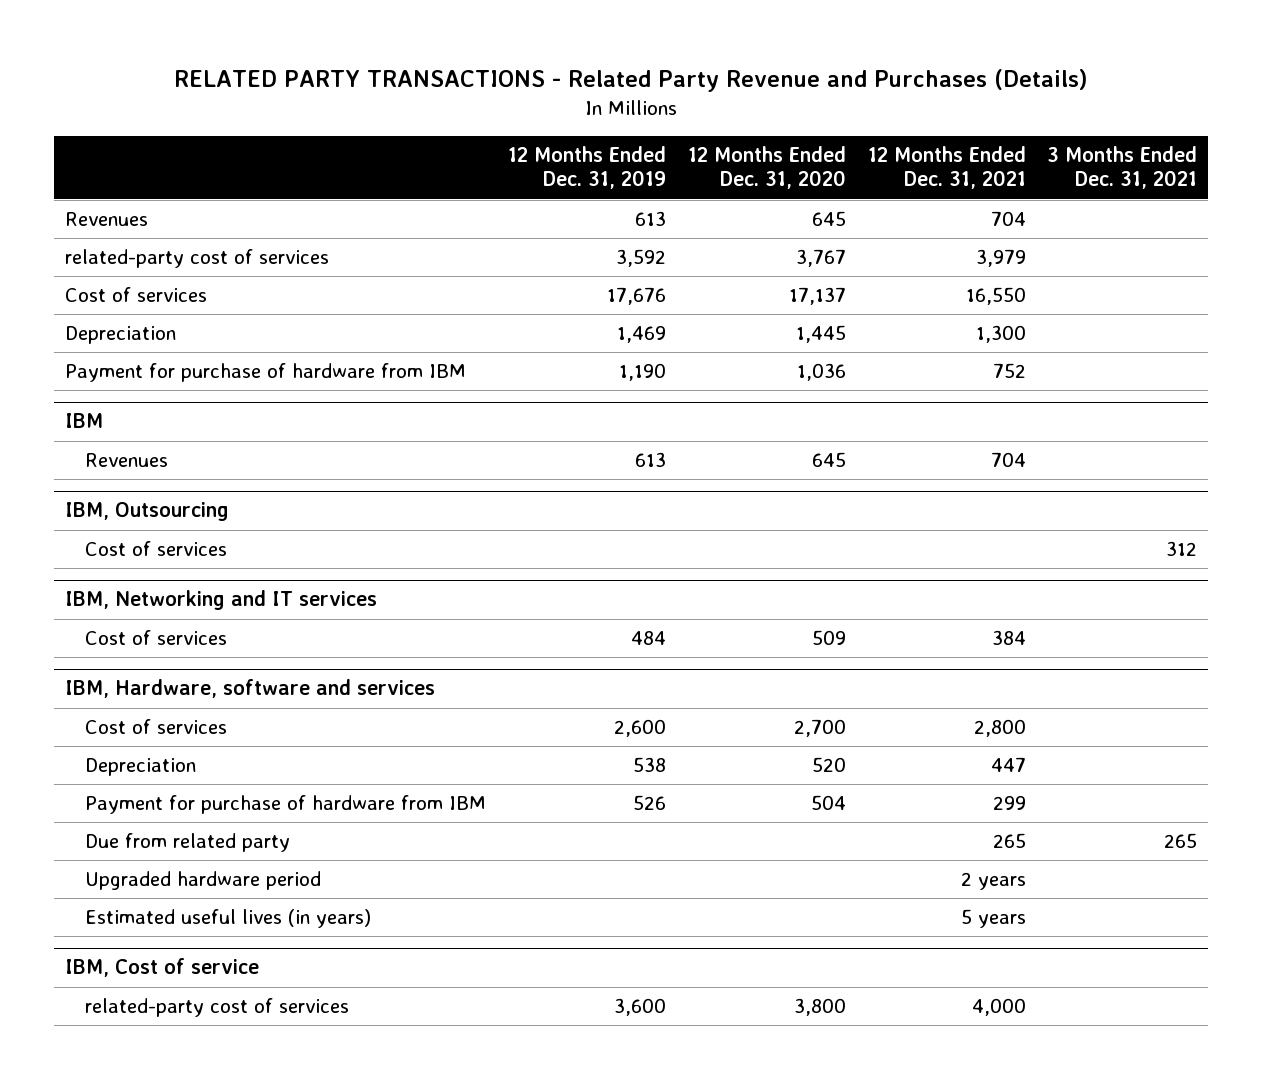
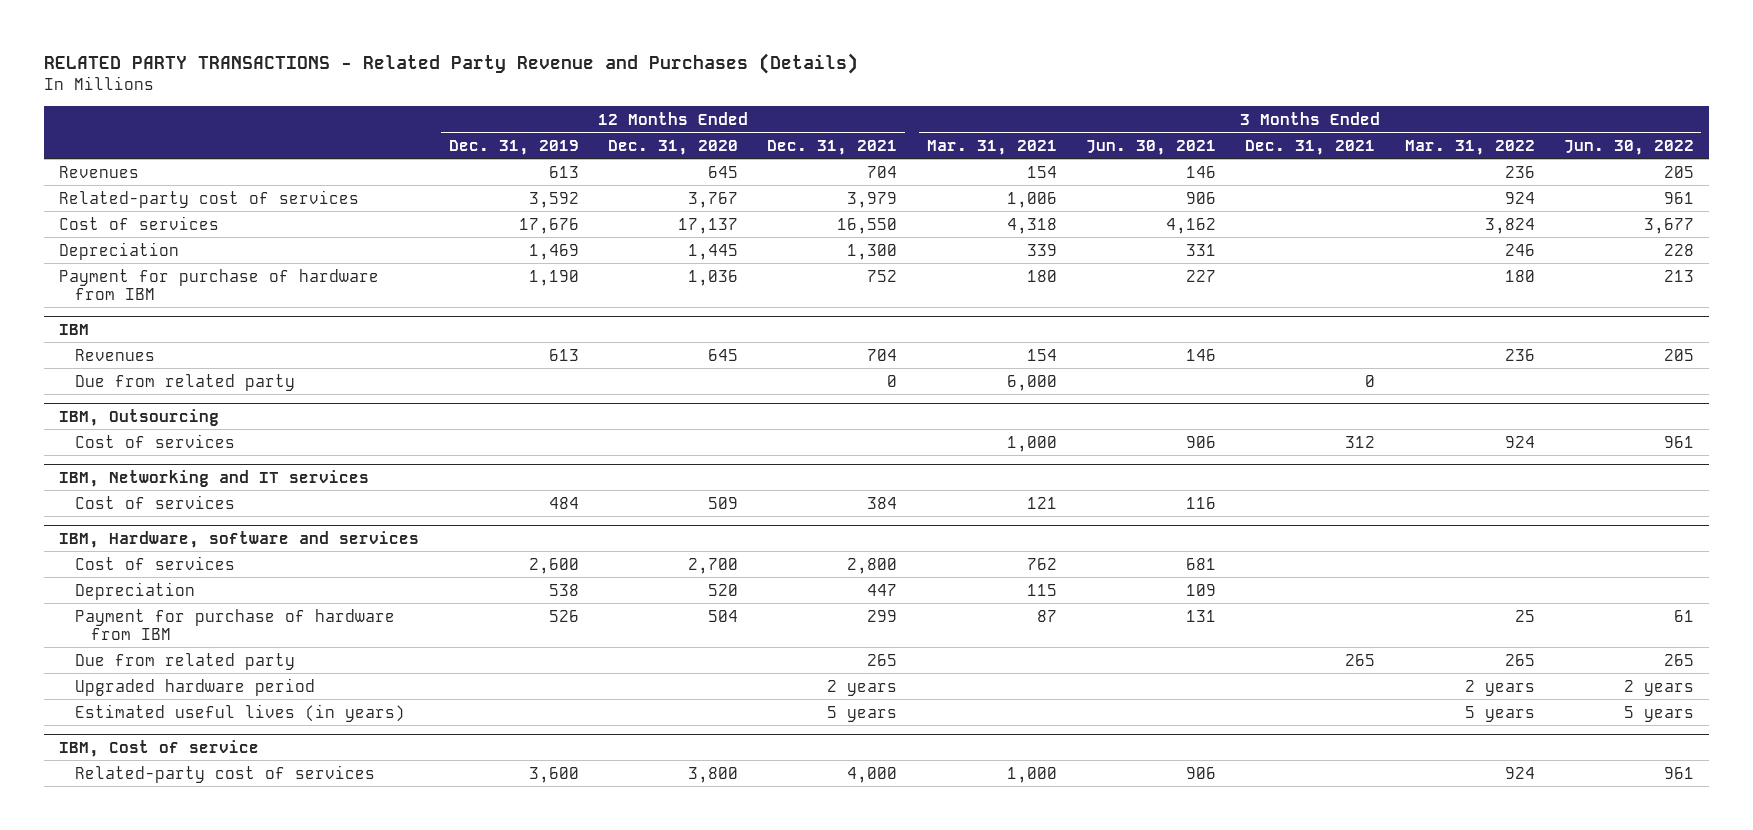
none -> [926,139,1057,155] Mar. 31, 2021
none -> [1085,139,1216,155] Jun. 30, 2021
none -> [1404,139,1535,155] Mar. 31, 2022
none -> [1563,139,1694,155] Jun. 30, 2022
[64,249,329,269] related-party cost of services -> [59,189,360,208] Related-party cost of services
none -> [74,373,295,391] Due from related party
[85,998,350,1018] related-party cost of services -> [74,764,375,783] Related-party cost of services

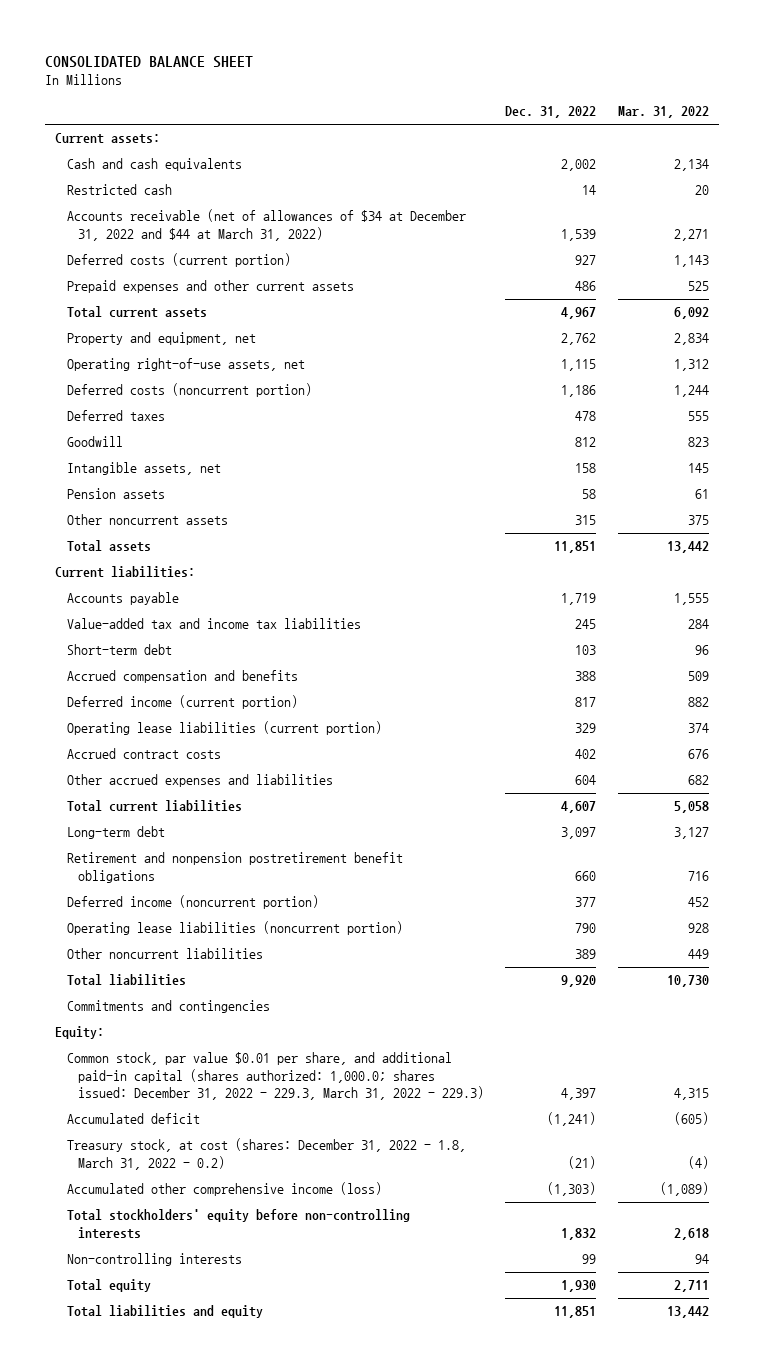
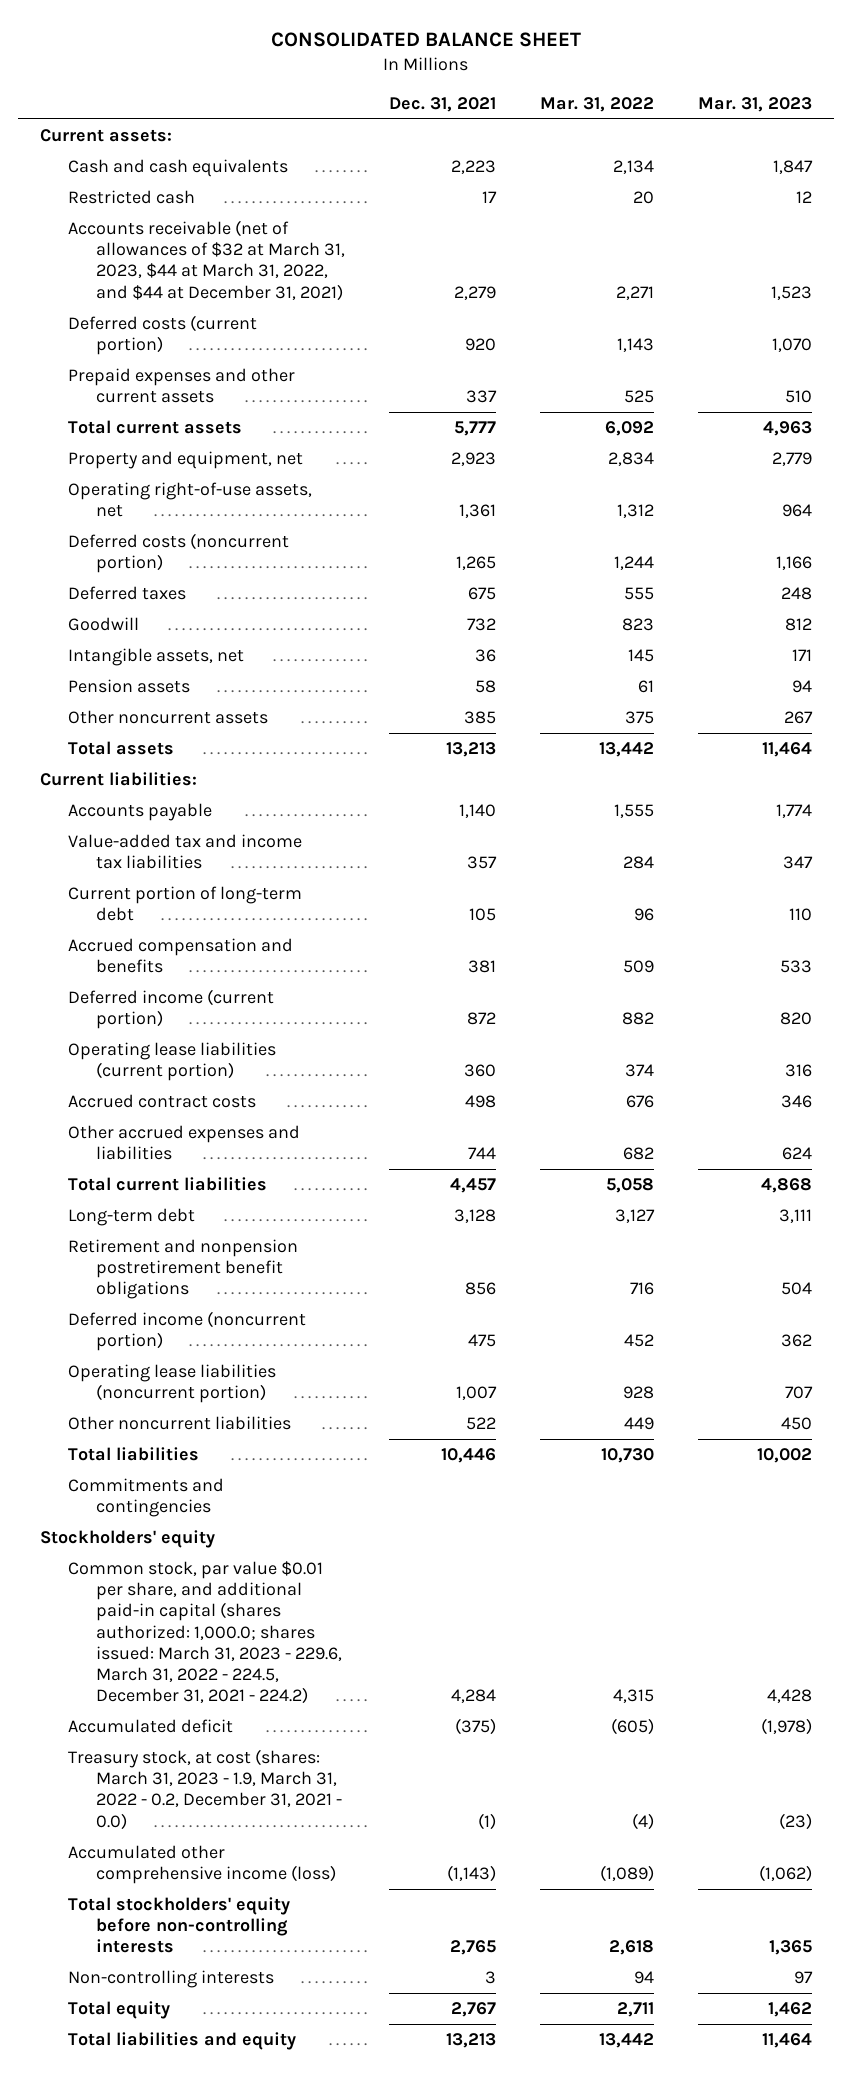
[505,106,597,119] Dec. 31, 2022 -> none
none -> [389,97,497,113] Dec. 31, 2021
none -> [697,97,812,113] Mar. 31, 2023
[66,209,466,241] Accounts receivable (net of allowances of $34 at December 31, 2022 and $44 at March 31, 2022) -> [68,220,346,301] Accounts receivable (net of allowances of $32 at March 31, 2023, $44 at March 31, 2022, and $44 at December 31, 2021)
[66,644,172,656] Short-term debt -> none
none -> [68,886,303,922] Current portion of long-term debt
[55,1026,105,1040] Equity: -> [40,1530,216,1549] Stockholders' equity
[66,1052,485,1101] Common stock, par value $0.01 per share, and additional paid-in capital (shares authorized: 1,000.0; shares issued: December 31, 2022 - 229.3, March 31, 2022 - 229.3) -> [68,1561,343,1705] Common stock, par value $0.01 per share, and additional paid-in capital (shares authorized: 1,000.0; shares issued: March 31, 2023 - 229.6, March 31, 2022 - 224.5, December 31, 2021 - 224.2)
[66,1138,466,1170] Treasury stock, at cost (shares: December 31, 2022 - 1.8, March 31, 2022 - 0.2) -> [68,1749,343,1830] Treasury stock, at cost (shares: March 31, 2023 - 1.9, March 31, 2022 - 0.2, December 31, 2021 - 0.0)

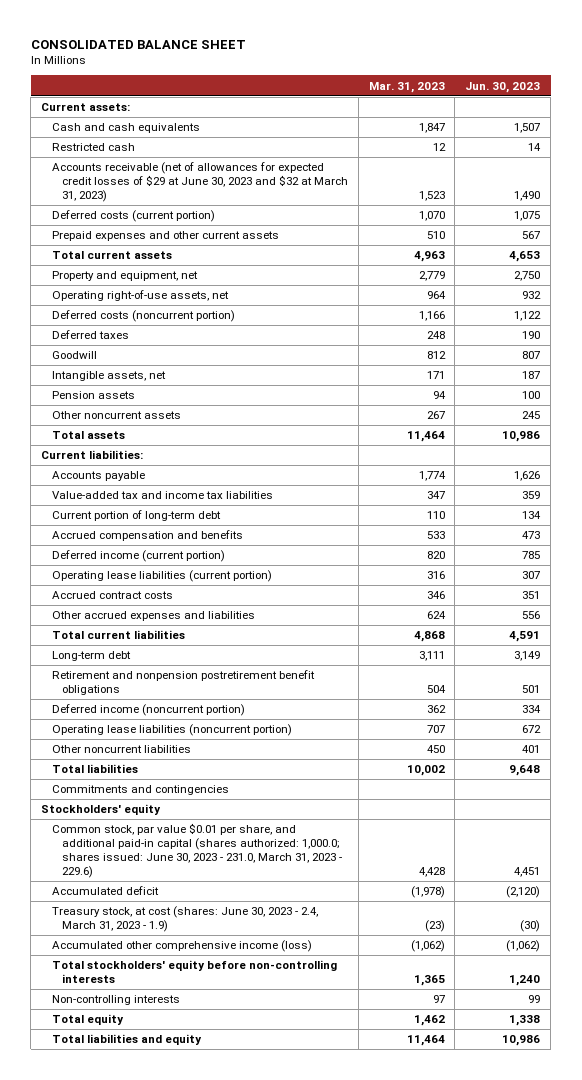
[389,97,497,113] Dec. 31, 2021 -> none
[539,97,654,113] Mar. 31, 2022 -> none
none -> [465,81,541,93] Jun. 30, 2023
[68,220,346,301] Accounts receivable (net of allowances of $32 at March 31, 2023, $44 at March 31, 2022, and $44 at December 31, 2021) -> [51,162,348,202] Accounts receivable (net of allowances for expected credit losses of $29 at June 30, 2023 and $32 at March 31, 2023)
[68,1561,343,1705] Common stock, par value $0.01 per share, and additional paid-in capital (shares authorized: 1,000.0; shares issued: March 31, 2023 - 229.6, March 31, 2022 - 224.5, December 31, 2021 - 224.2) -> [51,823,342,878] Common stock, par value $0.01 per share, and additional paid-in capital (shares authorized: 1,000.0; shares issued: June 30, 2023 - 231.0, March 31, 2023 - 229.6)
[68,1749,343,1830] Treasury stock, at cost (shares: March 31, 2023 - 1.9, March 31, 2022 - 0.2, December 31, 2021 - 0.0) -> [51,906,318,932] Treasury stock, at cost (shares: June 30, 2023 - 2.4, March 31, 2023 - 1.9)

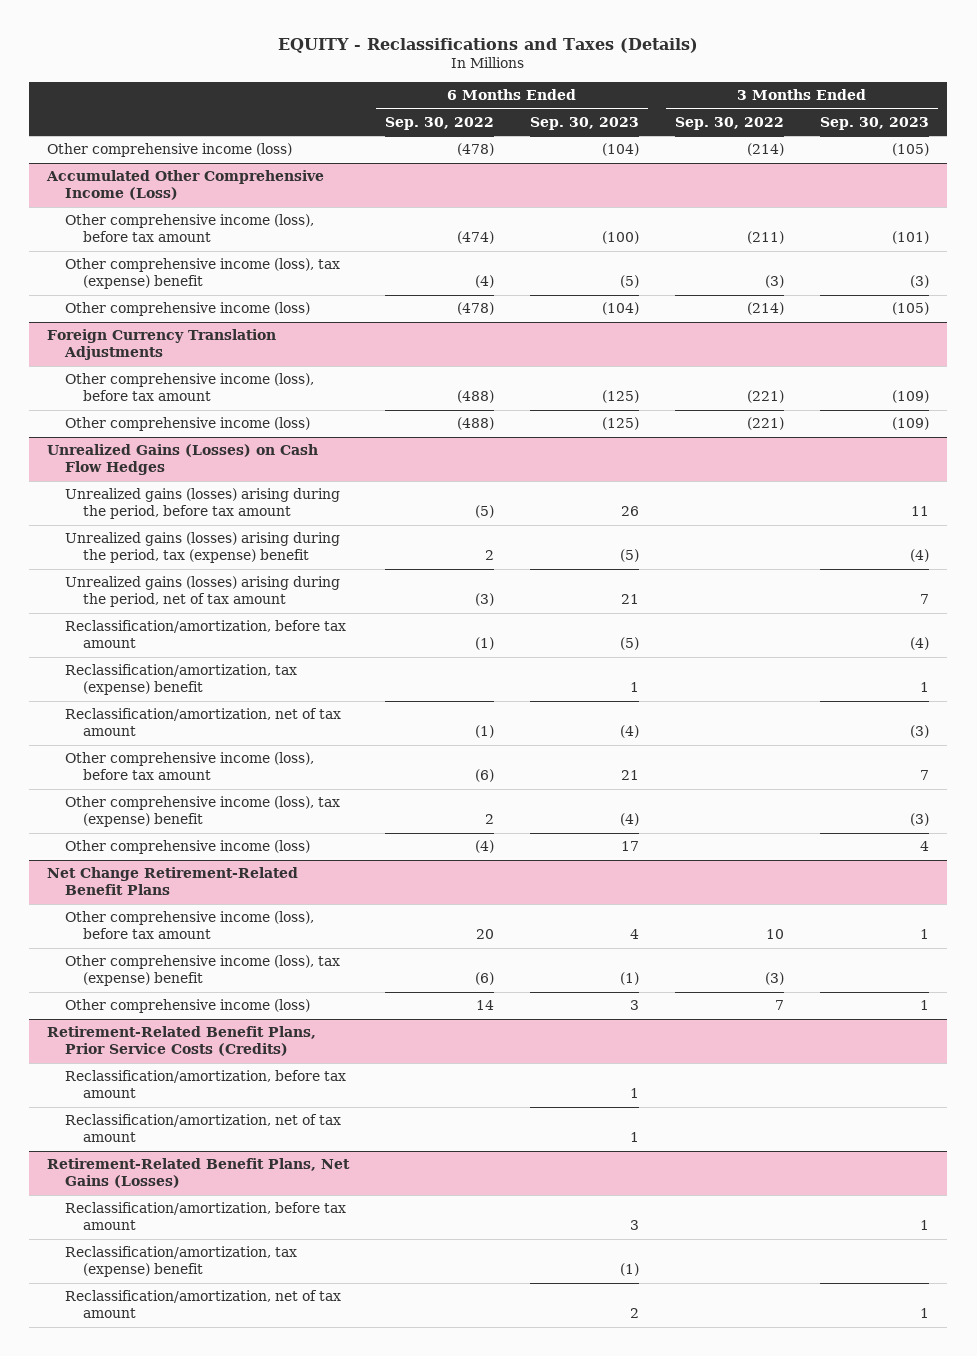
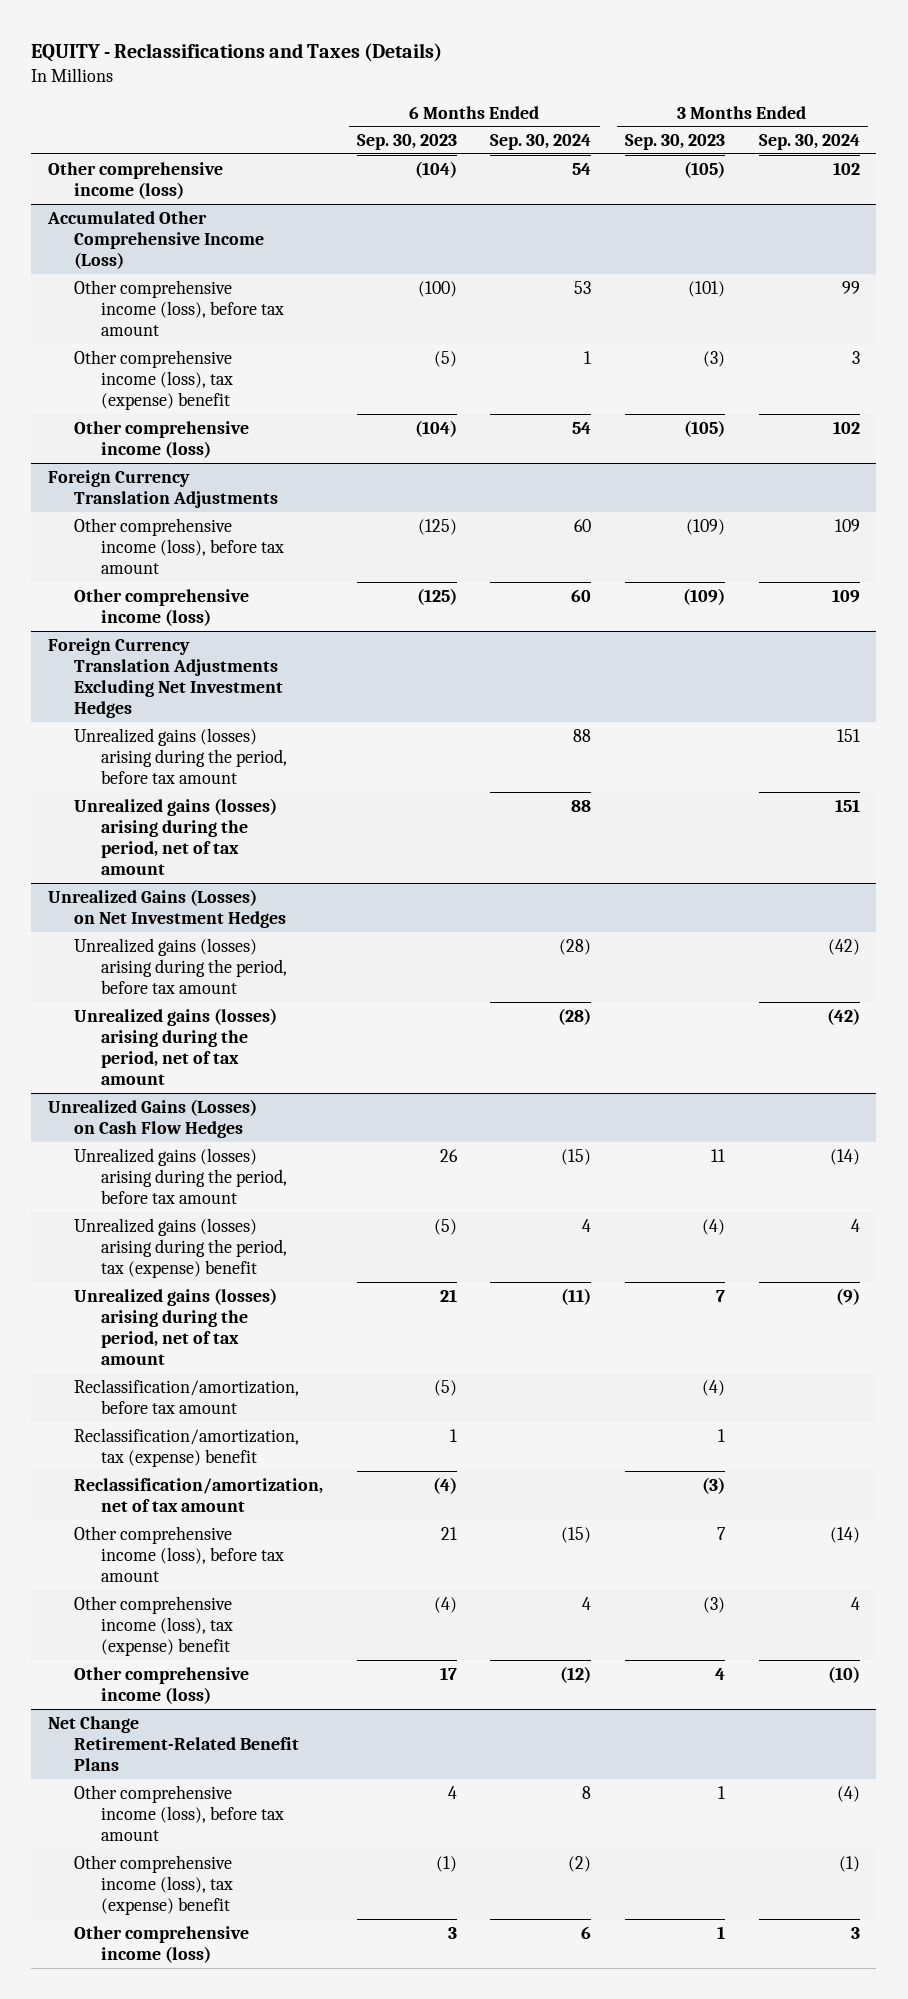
[385,116,495,130] Sep. 30, 2022 -> none
[675,116,785,130] Sep. 30, 2022 -> none
none -> [490,134,592,151] Sep. 30, 2024
none -> [758,134,860,151] Sep. 30, 2024
none -> [47,637,284,719] Foreign Currency Translation Adjustments Excluding Net Investment Hedges
none -> [74,727,287,785] Unrealized gains (losses) arising during the period, before tax amount
none -> [74,797,278,876] Unrealized gains (losses) arising during the period, net of tax amount
none -> [47,888,287,928] Unrealized Gains (Losses) on Net Investment Hedges
none -> [74,937,287,995] Unrealized gains (losses) arising during the period, before tax amount
none -> [74,1007,278,1086] Unrealized gains (losses) arising during the period, net of tax amount
[47,1026,317,1057] Retirement-Related Benefit Plans, Prior Service Costs (Credits) -> none
[65,1070,347,1099] Reclassification/amortization, before tax amount -> none
[65,1114,342,1143] Reclassification/amortization, net of tax amount -> none
[47,1158,351,1189] Retirement-Related Benefit Plans, Net Gains (Losses) -> none
[65,1202,347,1231] Reclassification/amortization, before tax amount -> none
[65,1246,298,1278] Reclassification/amortization, tax (expense) benefit -> none
[65,1290,342,1319] Reclassification/amortization, net of tax amount -> none

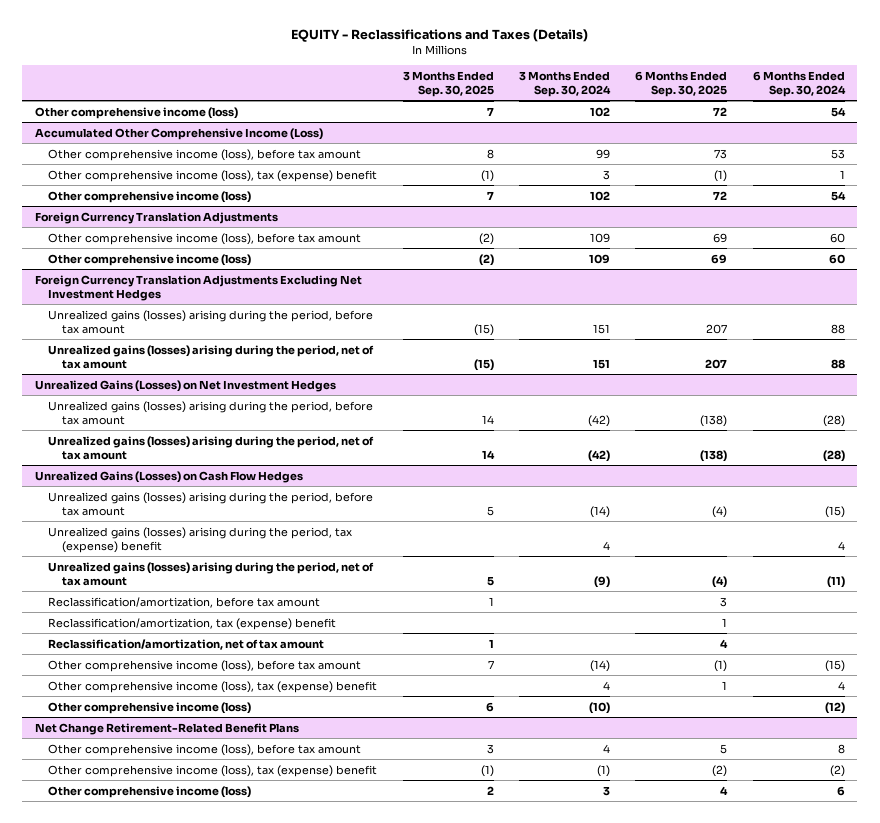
[356,134,457,151] Sep. 30, 2023 -> none
[625,134,726,151] Sep. 30, 2023 -> none
none -> [402,70,494,97] 3 Months Ended Sep. 30, 2025
none -> [635,70,728,97] 6 Months Ended Sep. 30, 2025
[836,1785,860,1802] (4) -> [603,743,611,753] 4

